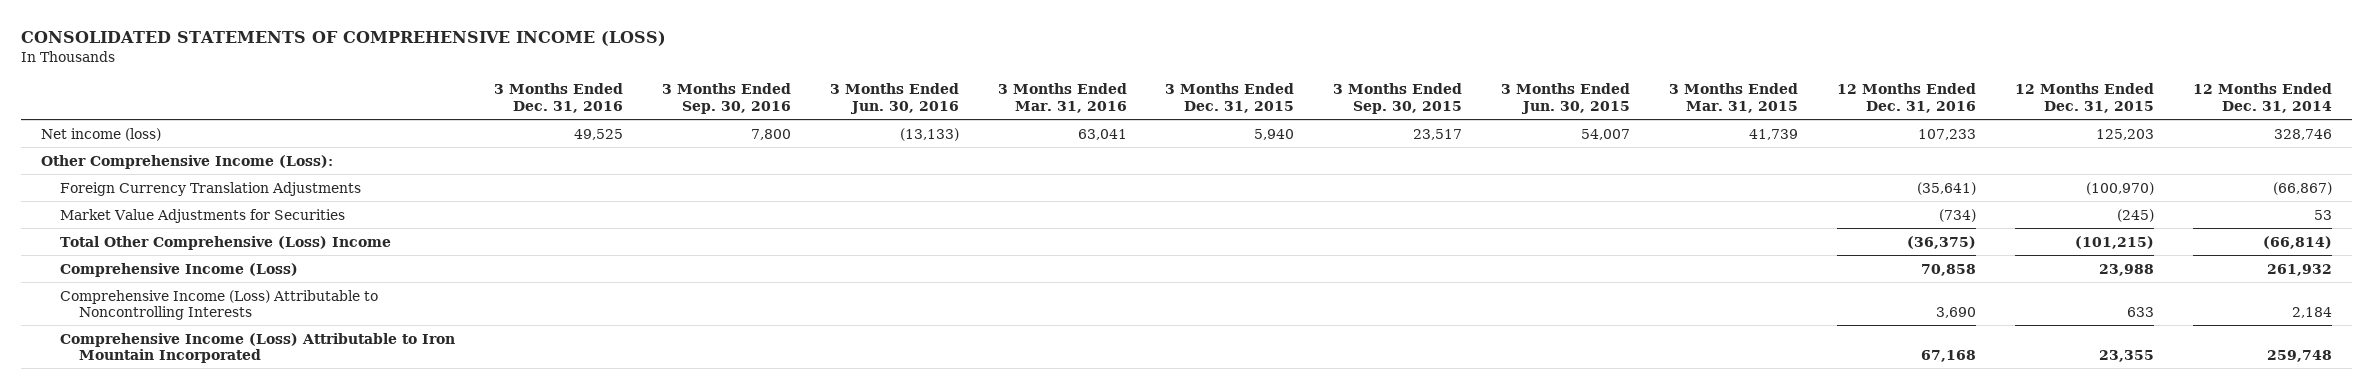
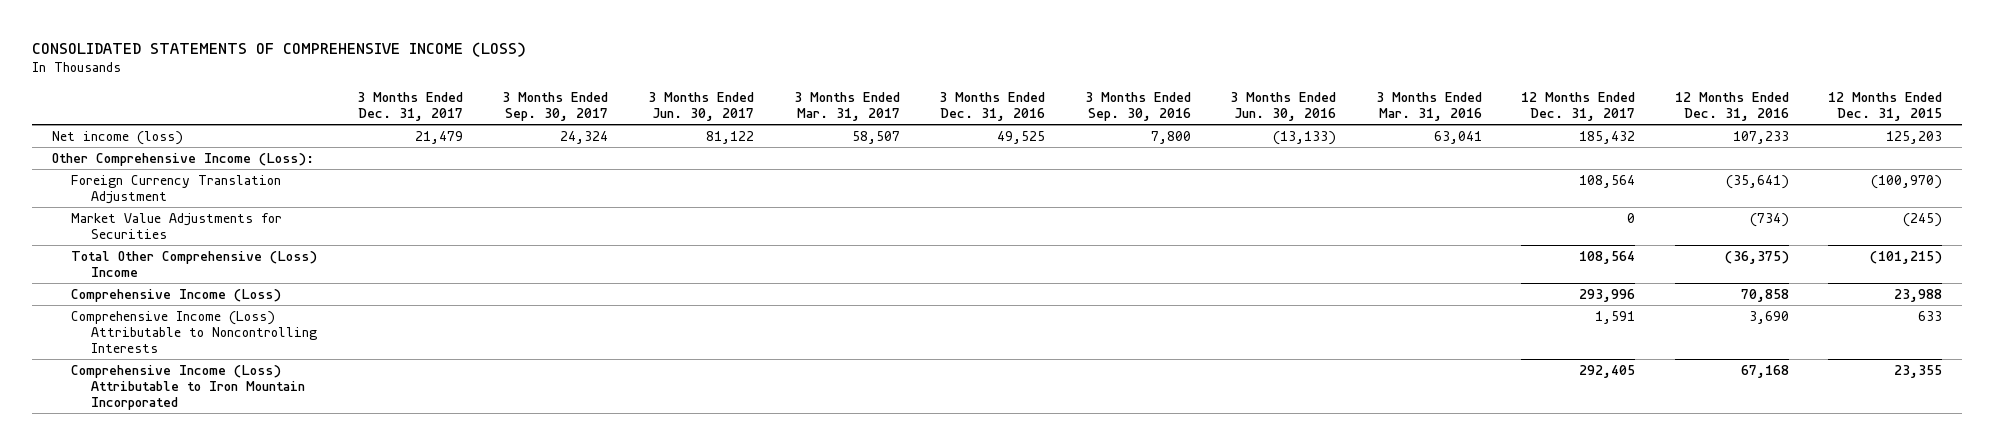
[1165,83,1295,113] 3 Months Ended Dec. 31, 2015 -> none
[1333,83,1463,114] 3 Months Ended Sep. 30, 2015 -> none
[1501,83,1631,114] 3 Months Ended Jun. 30, 2015 -> none
[1669,83,1799,113] 3 Months Ended Mar. 31, 2015 -> none
[2193,83,2333,113] 12 Months Ended Dec. 31, 2014 -> none
none -> [356,92,463,122] 3 Months Ended Dec. 31, 2017
none -> [502,92,609,122] 3 Months Ended Sep. 30, 2017
none -> [647,92,754,122] 3 Months Ended Jun. 30, 2017
none -> [793,92,900,122] 3 Months Ended Mar. 31, 2017
none -> [1521,92,1636,122] 12 Months Ended Dec. 31, 2017
[59,181,361,196] Foreign Currency Translation Adjustments -> [71,174,282,204] Foreign Currency Translation Adjustment

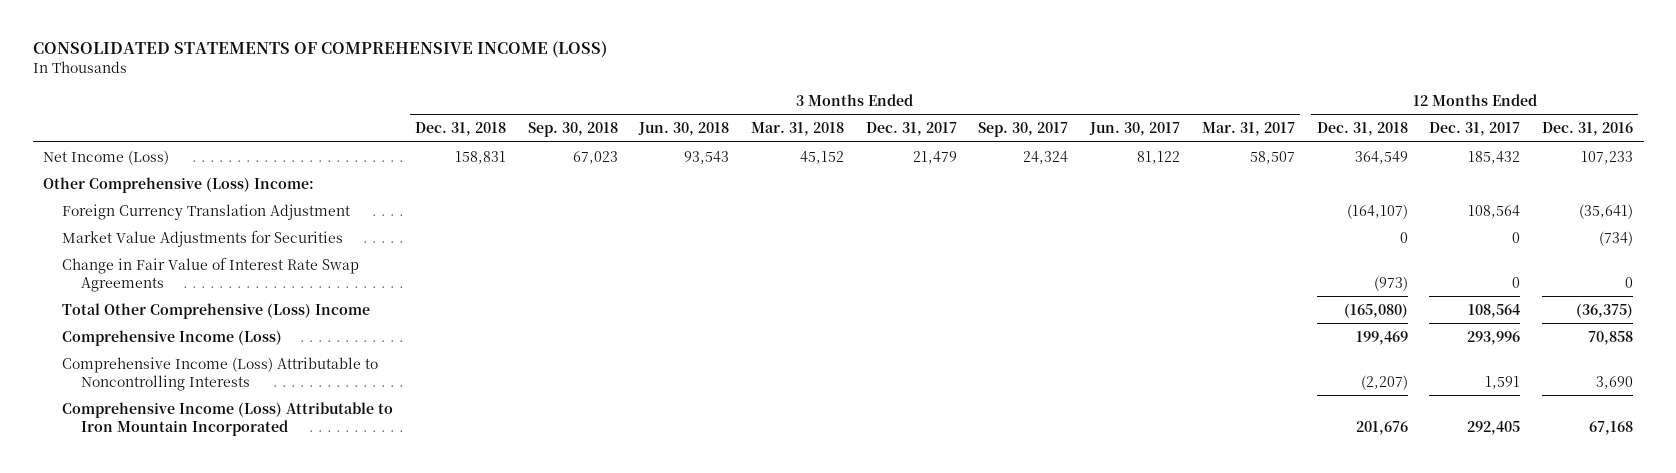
[939,92,1046,122] 3 Months Ended Dec. 31, 2016 -> none
[1084,92,1191,122] 3 Months Ended Sep. 30, 2016 -> none
[1230,92,1337,122] 3 Months Ended Jun. 30, 2016 -> none
[1375,92,1482,122] 3 Months Ended Mar. 31, 2016 -> none
[1828,92,1943,122] 12 Months Ended Dec. 31, 2015 -> none
none -> [415,122,507,137] Dec. 31, 2018
none -> [527,122,618,138] Sep. 30, 2018
none -> [638,122,730,137] Jun. 30, 2018
none -> [751,122,845,137] Mar. 31, 2018
none -> [1316,122,1408,137] Dec. 31, 2018
[51,130,183,145] Net income (loss) -> [43,149,170,165] Net Income (Loss)
[51,152,314,166] Other Comprehensive Income (Loss): -> [43,176,315,193] Other Comprehensive (Loss) Income:
none -> [62,256,360,292] Change in Fair Value of Interest Rate Swap Agreements

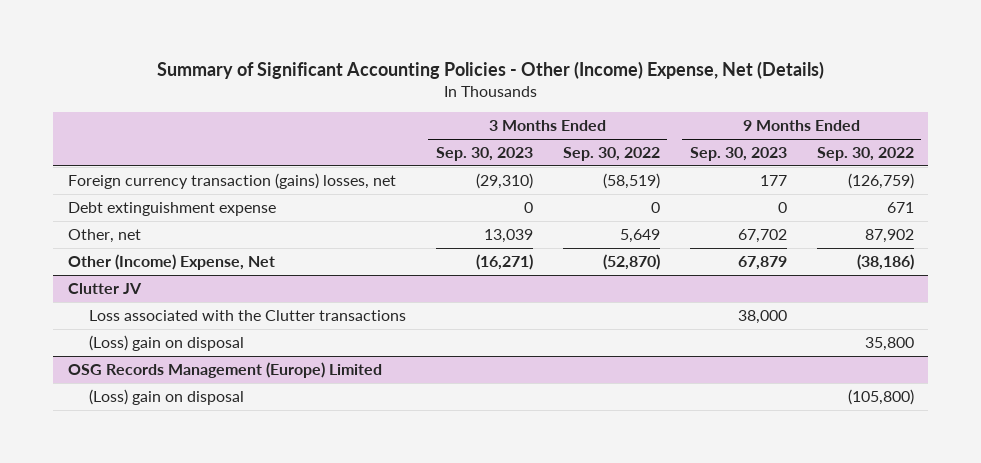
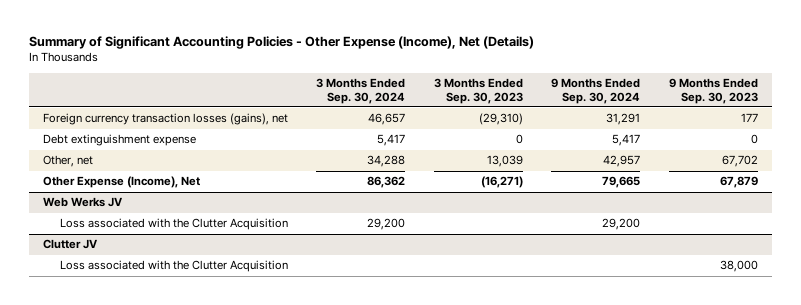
[156,61,824,80] Summary of Significant Accounting Policies - Other (Income) Expense, Net (Details) -> [28,36,534,50] Summary of Significant Accounting Policies - Other Expense (Income), Net (Details)
[562,146,660,161] Sep. 30, 2022 -> none
[816,146,914,161] Sep. 30, 2022 -> none
none -> [316,78,406,104] 3 Months Ended Sep. 30, 2024
none -> [551,78,641,104] 9 Months Ended Sep. 30, 2024
[67,172,396,189] Foreign currency transaction (gains) losses, net -> [42,113,288,126] Foreign currency transaction losses (gains), net
[67,253,275,270] Other (Income) Expense, Net -> [42,176,200,189] Other Expense (Income), Net
none -> [42,197,123,208] Web Werks JV
none -> [59,218,288,231] Loss associated with the Clutter Acquisition
[89,334,245,351] (Loss) gain on disposal -> none
[67,361,382,378] OSG Records Management (Europe) Limited -> none
[89,388,245,405] (Loss) gain on disposal -> none
[89,309,407,321] Loss associated with the Clutter transactions -> [59,260,288,273] Loss associated with the Clutter Acquisition

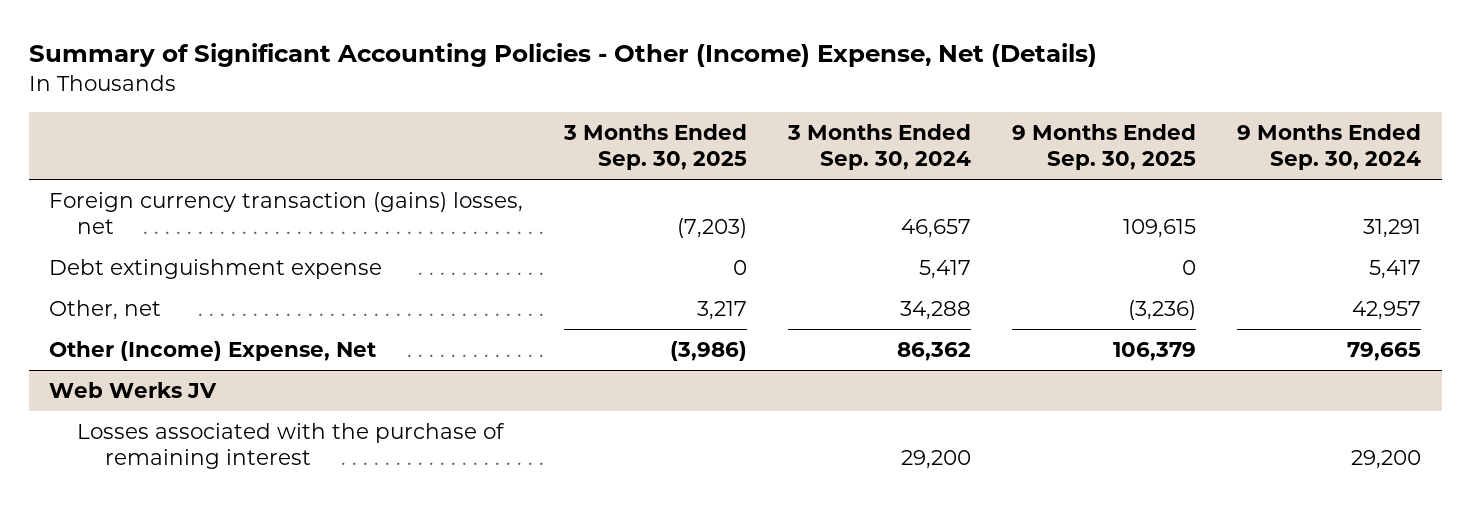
[28,36,534,50] Summary of Significant Accounting Policies - Other Expense (Income), Net (Details) -> [28,43,1097,68] Summary of Significant Accounting Policies - Other (Income) Expense, Net (Details)
[433,78,523,104] 3 Months Ended Sep. 30, 2023 -> none
[668,78,758,104] 9 Months Ended Sep. 30, 2023 -> none
none -> [563,123,748,171] 3 Months Ended Sep. 30, 2025
none -> [1012,123,1197,171] 9 Months Ended Sep. 30, 2025
[42,113,288,126] Foreign currency transaction losses (gains), net -> [49,191,524,234] Foreign currency transaction (gains) losses, net
[42,176,200,189] Other Expense (Income), Net -> [49,340,377,361] Other (Income) Expense, Net
[42,239,98,250] Clutter JV -> none
[59,260,288,273] Loss associated with the Clutter Acquisition -> none
[59,218,288,231] Loss associated with the Clutter Acquisition -> [77,422,506,469] Losses associated with the purchase of remaining interest

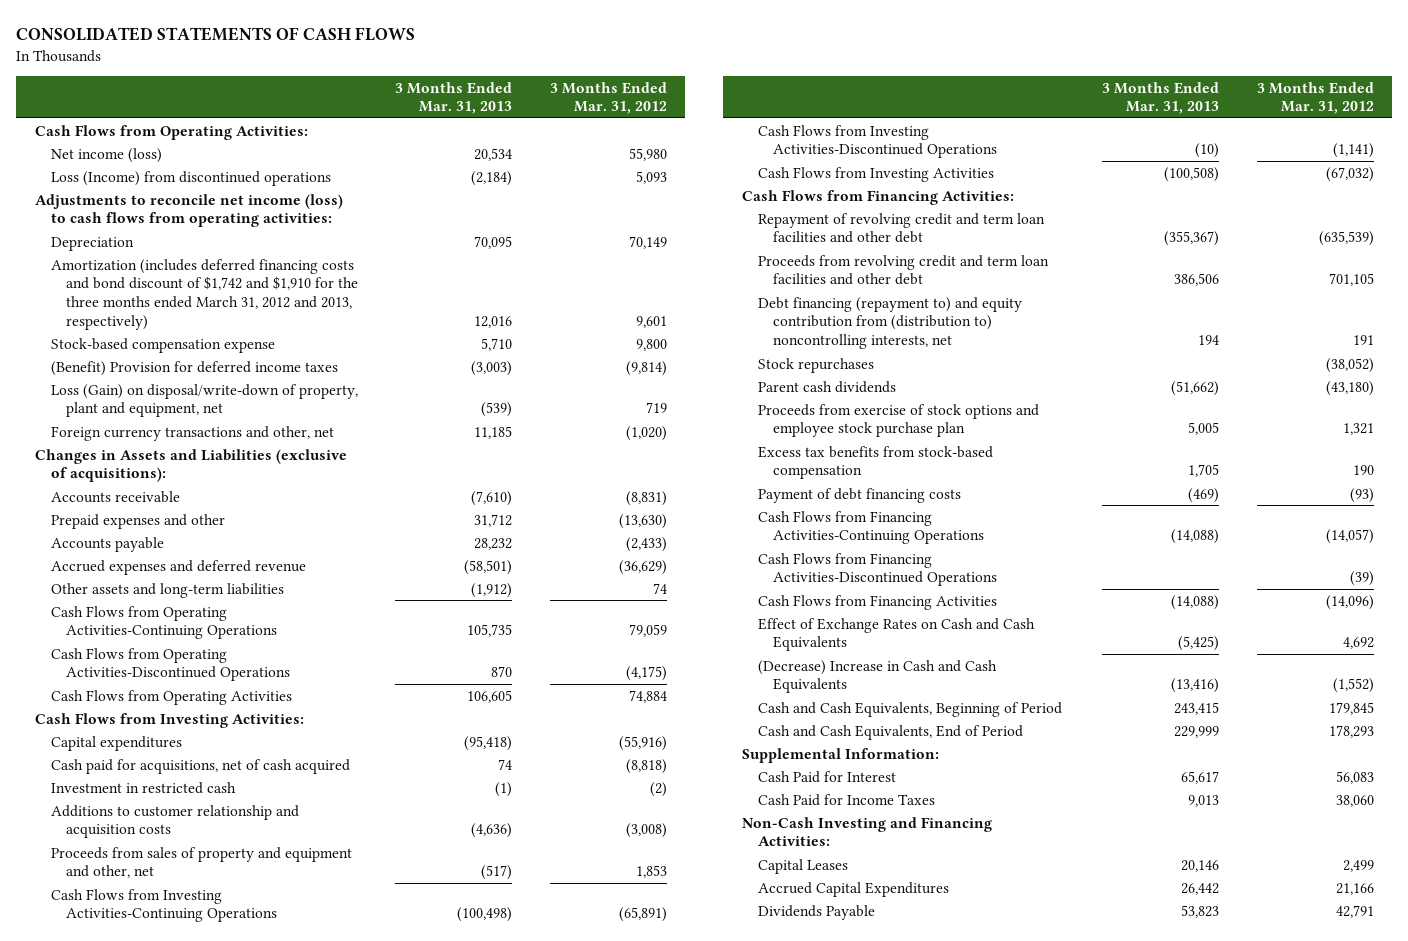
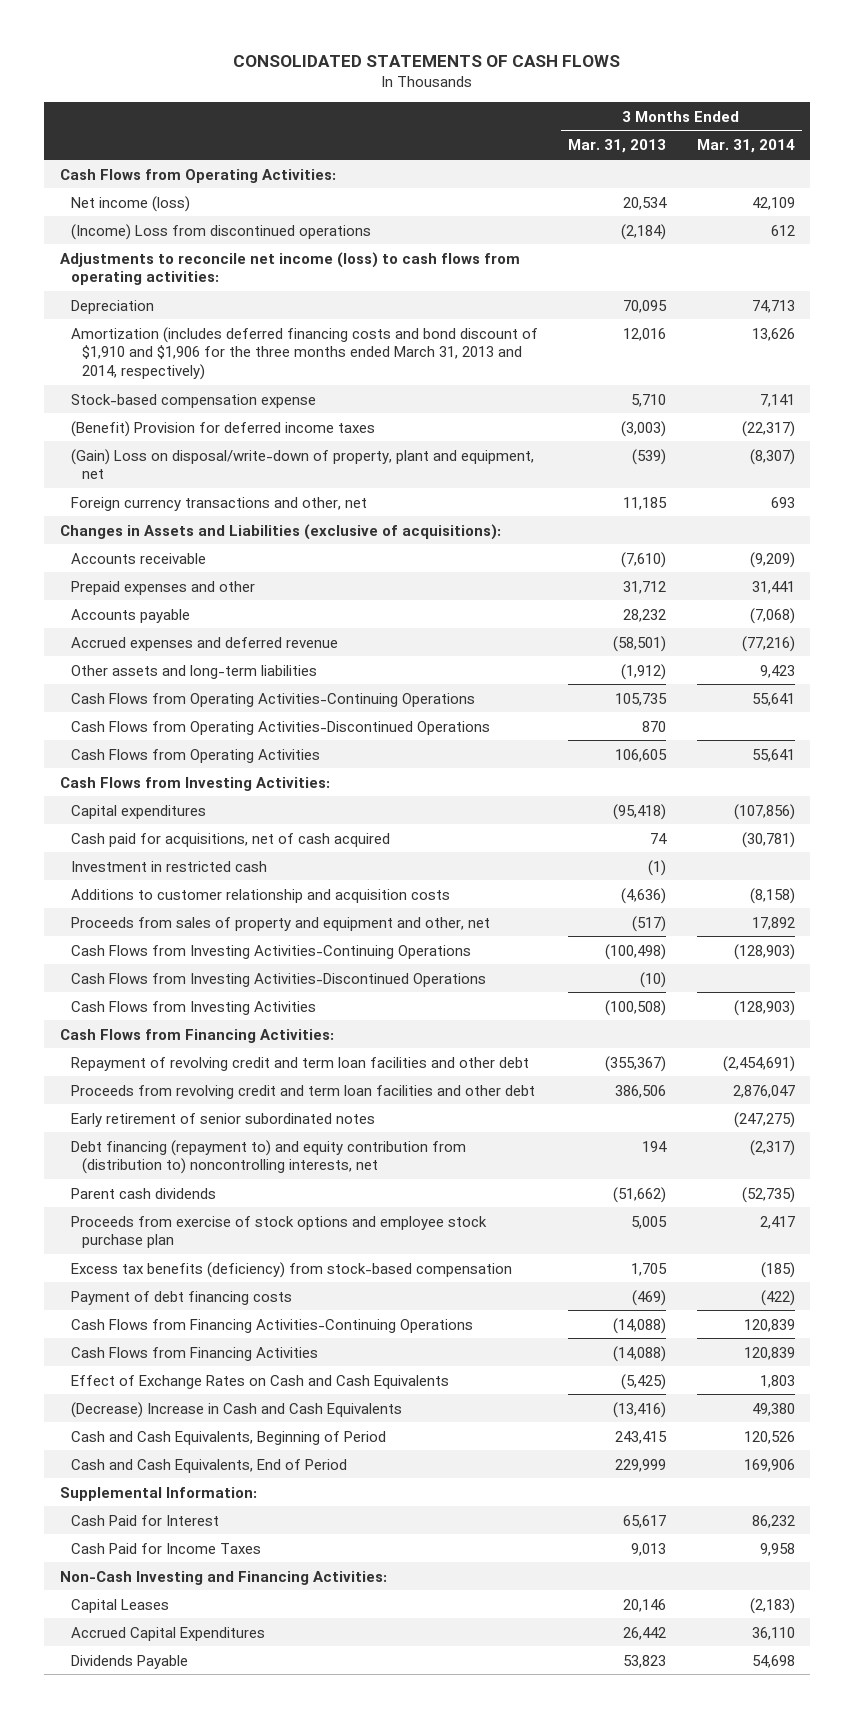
[549,81,667,115] 3 Months Ended Mar. 31, 2012 -> none
none -> [696,139,795,154] Mar. 31, 2014
[50,170,331,186] Loss (Income) from discontinued operations -> [70,223,371,240] (Income) Loss from discontinued operations
[50,258,359,330] Amortization (includes deferred financing costs and bond discount of $1,742 and $1,910 for the three months ended March 31, 2012 and 2013, respectively) -> [70,326,538,380] Amortization (includes deferred financing costs and bond discount of $1,910 and $1,906 for the three months ended March 31, 2013 and 2014, respectively)
[50,383,358,418] Loss (Gain) on disposal/write-down of property, plant and equipment, net -> [70,448,534,480] (Gain) Loss on disposal/write-down of property, plant and equipment, net
none -> [70,1112,375,1127] Early retirement of senior subordinated notes
[757,357,874,373] Stock repurchases -> none
[757,445,993,480] Excess tax benefits from stock-based compensation -> [70,1261,512,1278] Excess tax benefits (deficiency) from stock-based compensation
[757,552,998,587] Cash Flows from Financing Activities-Discontinued Operations -> none

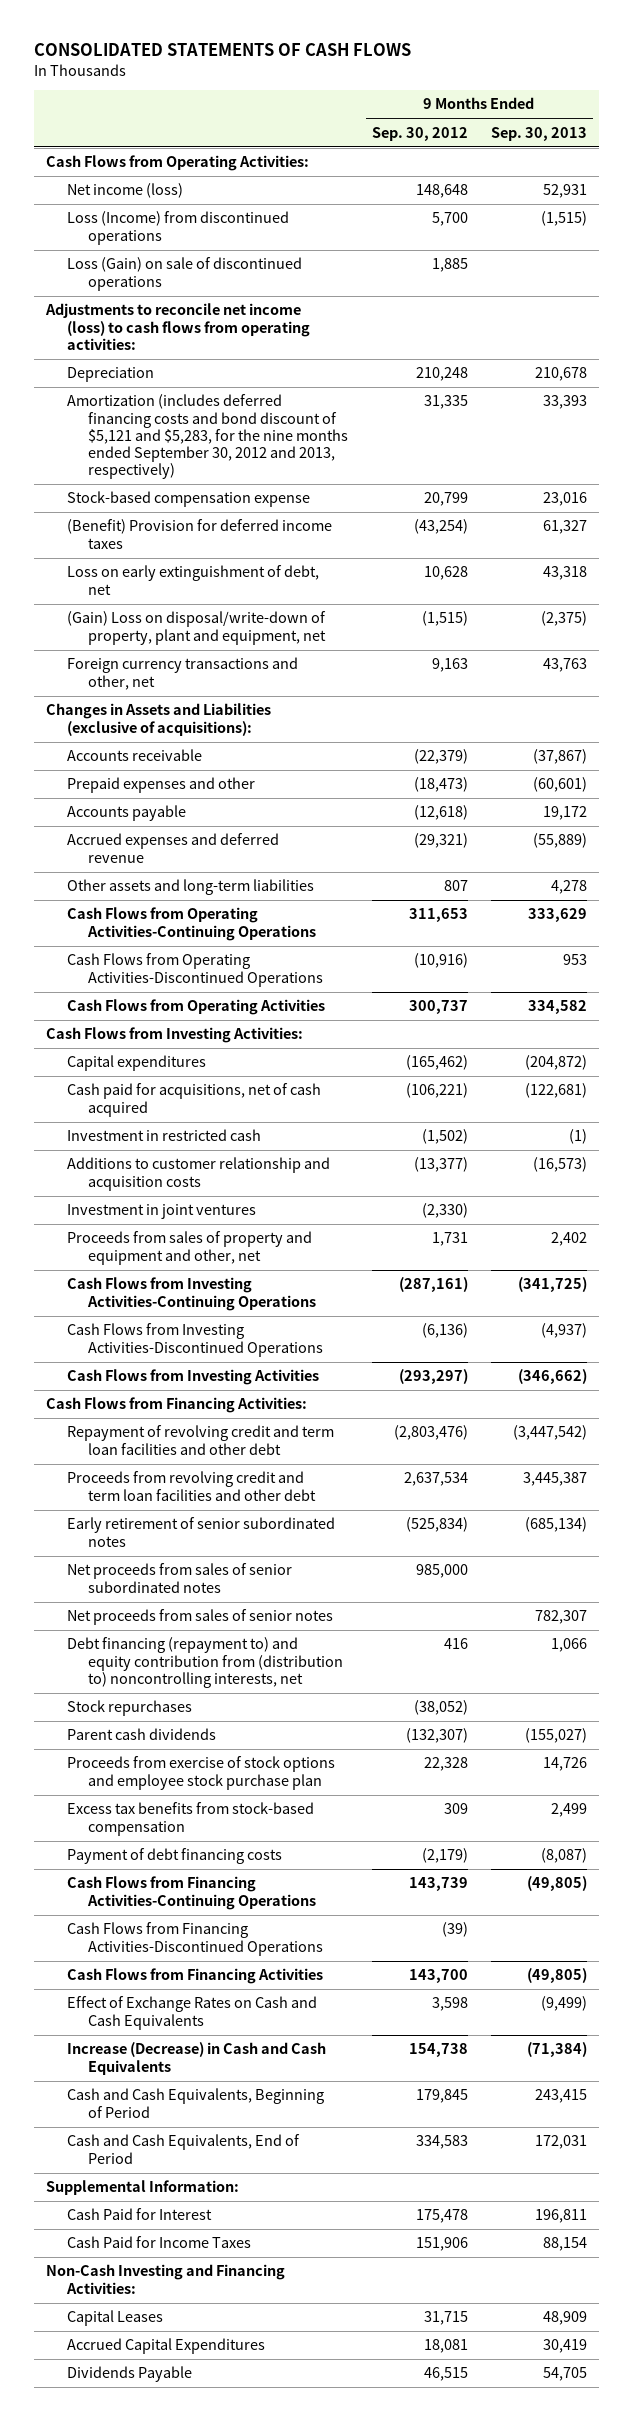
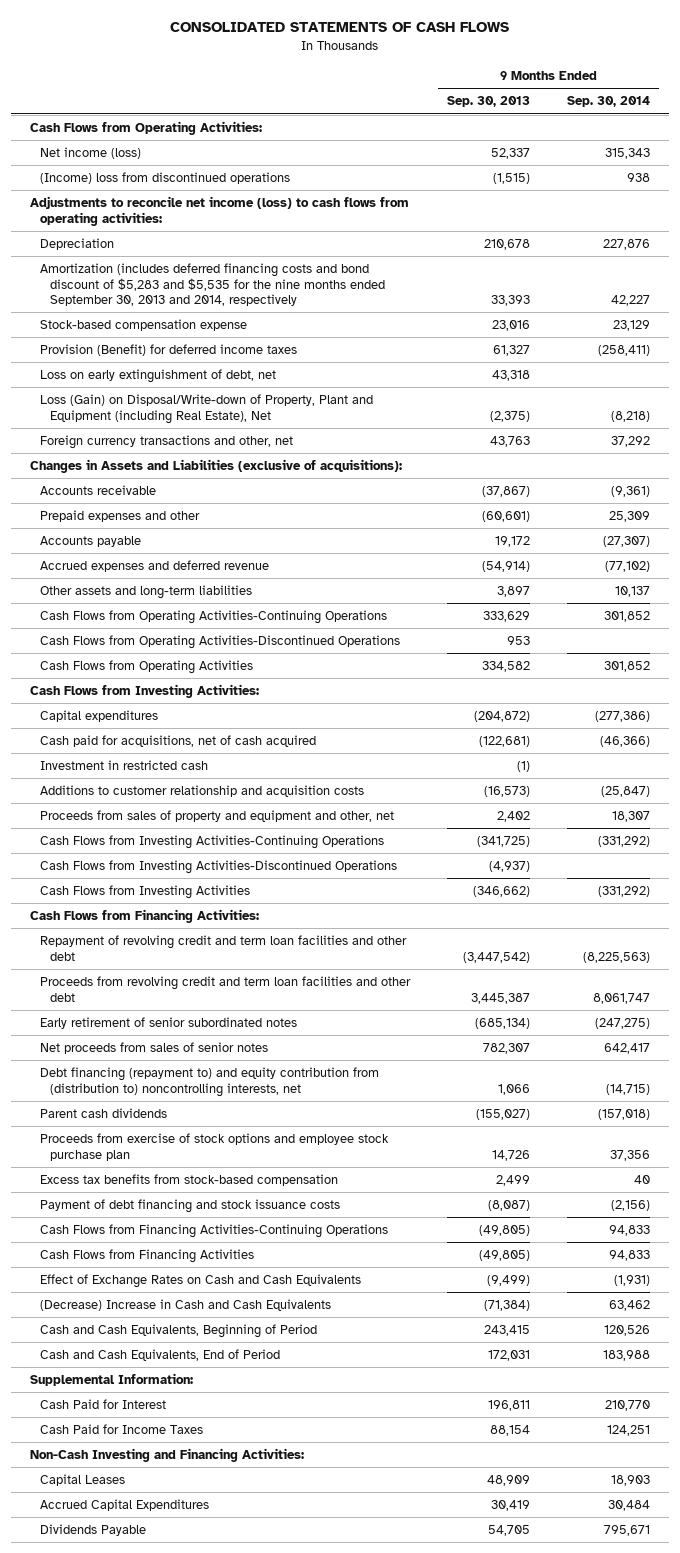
[371,126,468,141] Sep. 30, 2012 -> none
none -> [567,96,651,108] Sep. 30, 2014
[67,257,303,291] Loss (Gain) on sale of discontinued operations -> none
[543,184,588,199] 52,931 -> [490,148,530,160] 52,337
[67,211,290,245] Loss (Income) from discontinued operations -> [39,172,290,185] (Income) loss from discontinued operations
[67,394,349,480] Amortization (includes deferred financing costs and bond discount of $5,121 and $5,283, for the nine months ended September 30, 2012 and 2013, respectively) -> [39,263,385,306] Amortization (includes deferred financing costs and bond discount of $5,283 and $5,535 for the nine months ended September 30, 2013 and 2014, respectively
[67,519,333,549] (Benefit) Provision for deferred income taxes -> [39,344,297,357] Provision (Benefit) for deferred income taxes
[67,611,327,645] (Gain) Loss on disposal/write-down of property, plant and equipment, net -> [39,394,373,424] Loss (Gain) on Disposal/Write-down of Property, Plant and Equipment (including Real Estate), Net
[533,833,588,849] (55,889) -> [481,561,530,573] (54,914)
[551,880,588,895] 4,278 -> [496,586,530,598] 3,897
[67,1204,257,1220] Investment in joint ventures -> none
[67,1563,293,1593] Net proceeds from sales of senior subordinated notes -> none
[67,1700,193,1717] Stock repurchases -> none
[67,1848,283,1865] Payment of debt financing costs -> [39,1199,340,1214] Payment of debt financing and stock issuance costs
[67,1922,324,1956] Cash Flows from Financing Activities-Discontinued Operations -> none
[67,2042,327,2075] Increase (Decrease) in Cash and Cash Equivalents -> [39,1299,331,1312] (Decrease) Increase in Cash and Cash Equivalents

